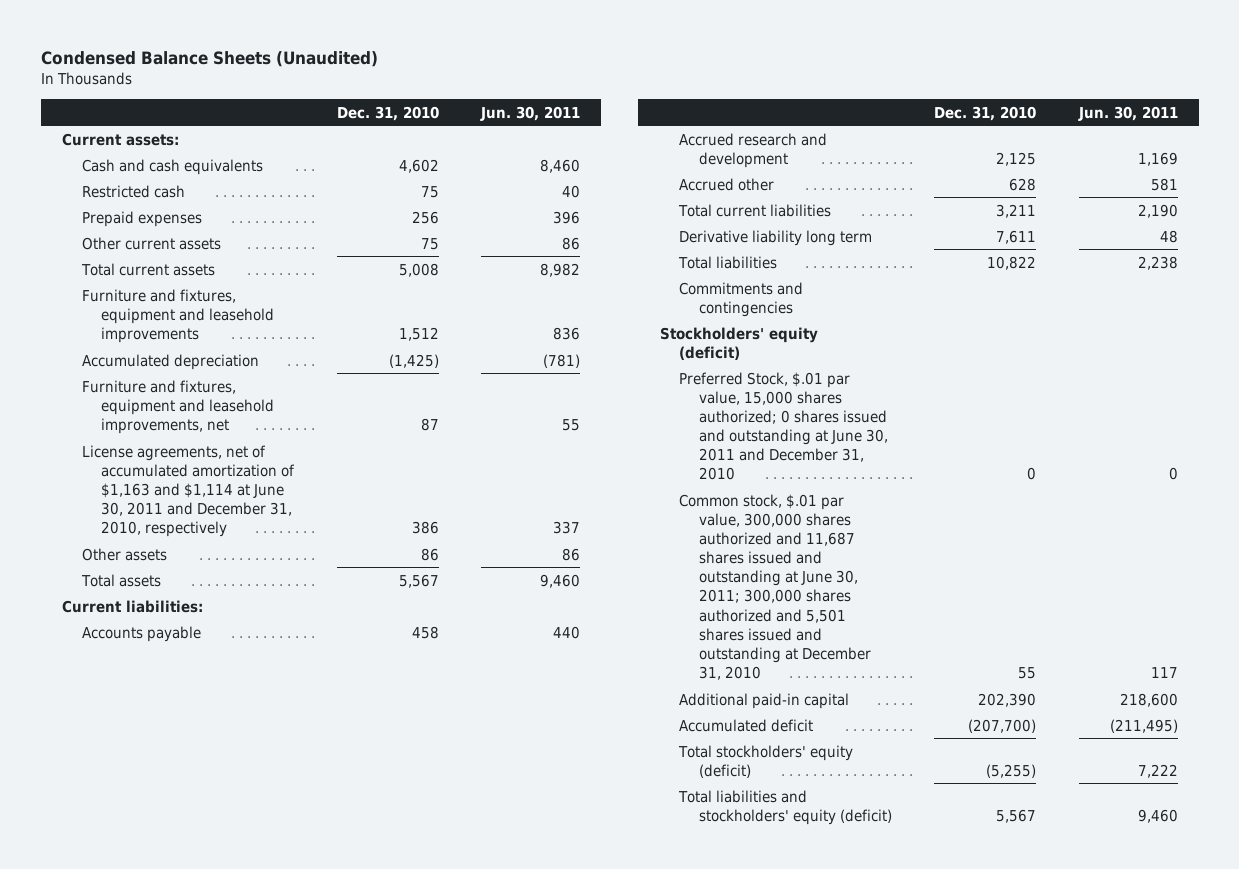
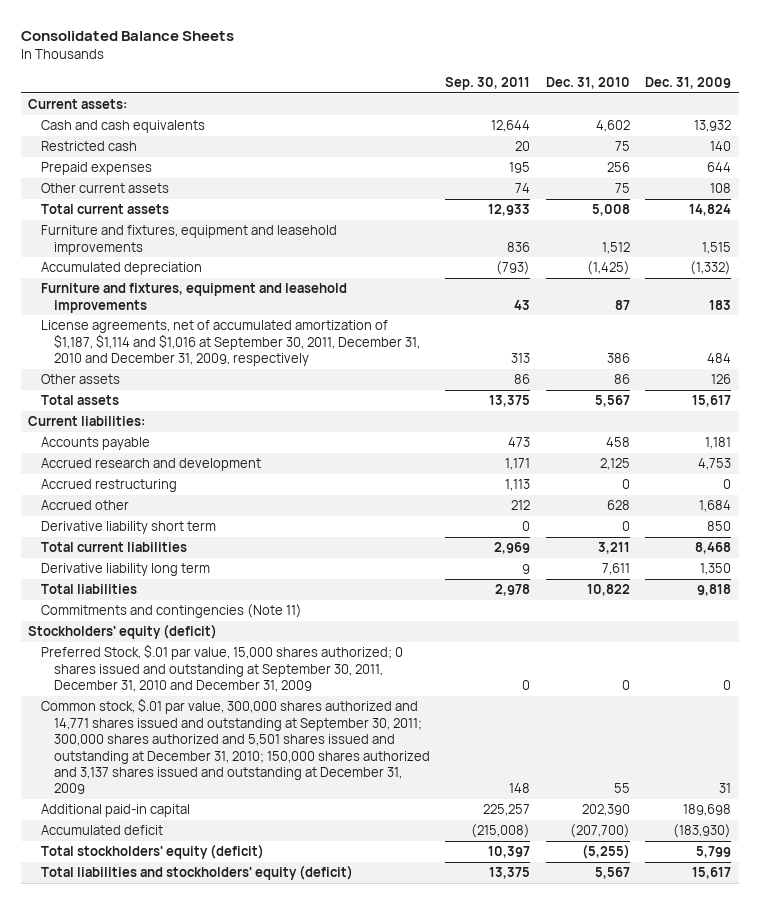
[40,50,378,67] Condensed Balance Sheets (Unaudited) -> [20,30,234,41] Consolidated Balance Sheets
[479,105,580,121] Jun. 30, 2011 -> none
none -> [445,76,531,90] Sep. 30, 2011
none -> [645,76,732,89] Dec. 31, 2009
[81,379,275,434] Furniture and fixtures, equipment and leasehold improvements, net -> [41,283,348,313] Furniture and fixtures, equipment and leasehold improvements
[81,444,296,538] License agreements, net of accumulated amortization of $1,163 and $1,114 at June 30, 2011 and December 31, 2010, respectively -> [41,320,420,367] License agreements, net of accumulated amortization of $1,187, $1,114 and $1,016 at September 30, 2011, December 31, 2010 and December 31, 2009, respectively
none -> [41,479,178,493] Accrued restructuring
none -> [41,521,217,535] Derivative liability short term
[679,281,804,317] Commitments and contingencies -> [41,604,303,619] Commitments and contingencies (Note 11)
[679,371,889,481] Preferred Stock, $.01 par value, 15,000 shares authorized; 0 shares issued and outstanding at June 30, 2011 and December 31, 2010 -> [41,644,404,693] Preferred Stock, $.01 par value, 15,000 shares authorized; 0 shares issued and outstanding at September 30, 2011, December 31, 2010 and December 31, 2009
[679,493,872,681] Common stock, $.01 par value, 300,000 shares authorized and 11,687 shares issued and outstanding at June 30, 2011; 300,000 shares authorized and 5,501 shares issued and outstanding at December 31, 2010 -> [41,698,430,795] Common stock, $.01 par value, 300,000 shares authorized and 14,771 shares issued and outstanding at September 30, 2011; 300,000 shares authorized and 5,501 shares issued and outstanding at December 31, 2010; 150,000 shares authorized and 3,137 shares issued and outstanding at December 31, 2009

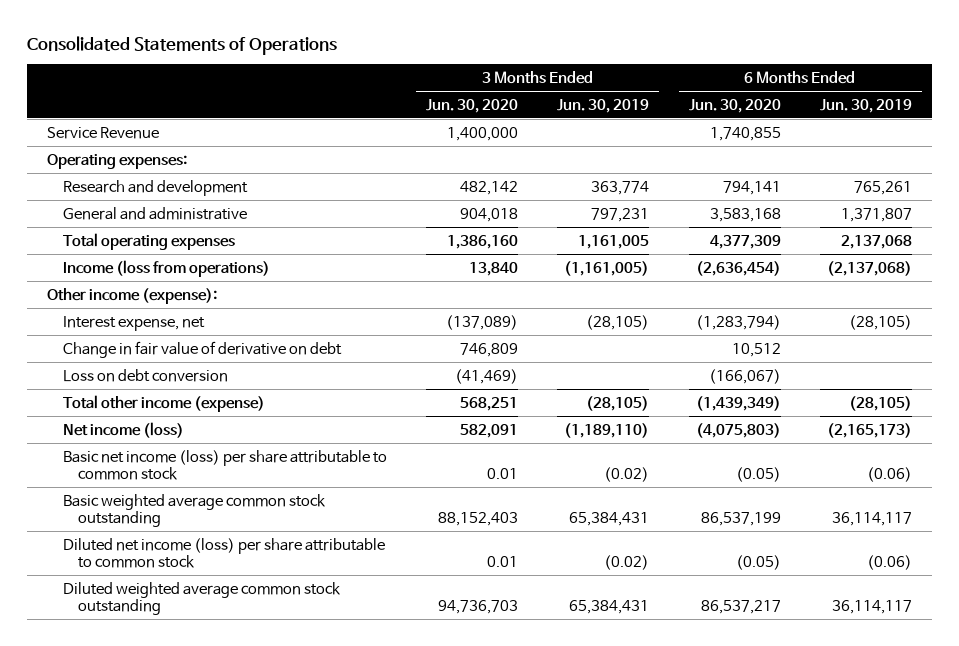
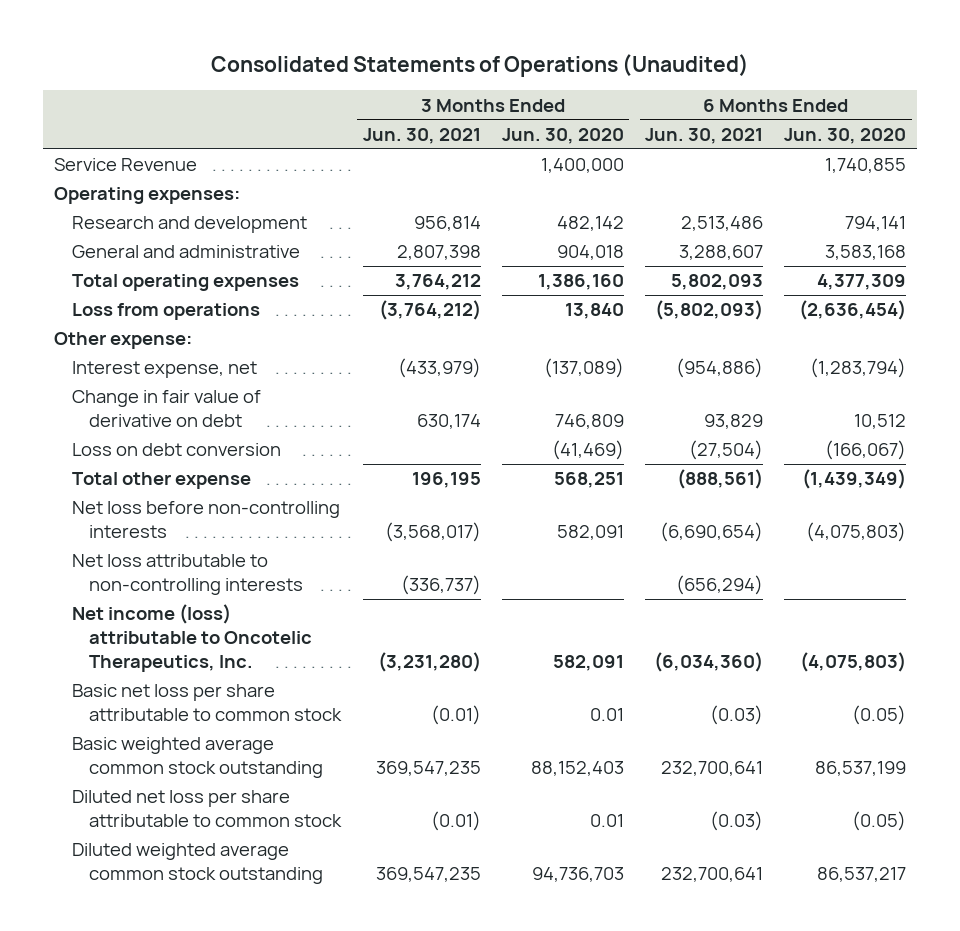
[27,35,338,55] Consolidated Statements of Operations -> [211,53,750,77] Consolidated Statements of Operations (Unaudited)
[557,98,650,113] Jun. 30, 2019 -> none
[820,98,913,113] Jun. 30, 2019 -> none
none -> [362,127,481,144] Jun. 30, 2021
none -> [645,127,764,144] Jun. 30, 2021
[62,259,270,277] Income (loss from operations) -> [71,303,260,321] Loss from operations
[47,287,218,304] Other income (expense): -> [53,332,192,350] Other expense:
[62,394,265,412] Total other income (expense) -> [71,472,251,490] Total other expense
none -> [71,501,340,539] Net loss before non-controlling interests
none -> [71,554,304,596] Net loss attributable to non-controlling interests
[62,421,184,438] Net income (loss) -> [71,604,313,672] Net income (loss) attributable to Oncotelic Therapeutics, Inc.
[62,449,387,480] Basic net income (loss) per share attributable to common stock -> [71,684,343,722] Basic net loss per share attributable to common stock
[62,537,385,568] Diluted net income (loss) per share attributable to common stock -> [71,790,343,828] Diluted net loss per share attributable to common stock

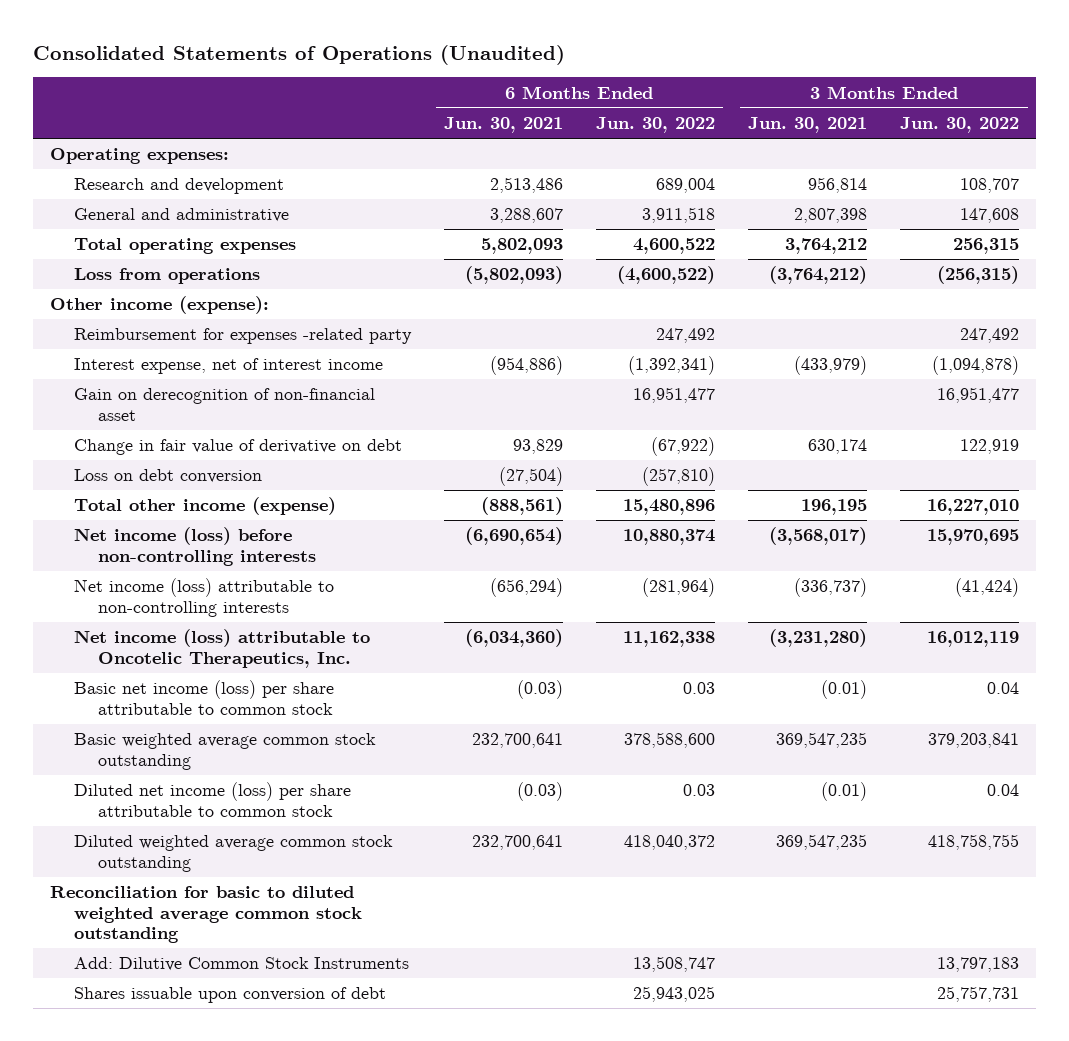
[501,127,624,144] Jun. 30, 2020 -> none
[784,127,907,144] Jun. 30, 2020 -> none
none -> [596,116,716,133] Jun. 30, 2022
none -> [900,116,1020,133] Jun. 30, 2022
[53,158,197,172] Service Revenue -> none
[53,332,192,350] Other expense: -> [49,296,269,315] Other income (expense):
none -> [73,328,412,345] Reimbursement for expenses -related party
[71,361,257,379] Interest expense, net -> [73,358,383,375] Interest expense, net of interest income
none -> [73,388,375,421] Gain on derecognition of non-financial asset
[71,472,251,490] Total other expense -> [73,497,336,516] Total other income (expense)
[71,501,340,539] Net loss before non-controlling interests -> [73,527,316,566] Net income (loss) before non-controlling interests
[71,554,304,596] Net loss attributable to non-controlling interests -> [73,578,334,617] Net income (loss) attributable to non-controlling interests
[71,684,343,722] Basic net loss per share attributable to common stock -> [73,680,334,715] Basic net income (loss) per share attributable to common stock
[71,790,343,828] Diluted net loss per share attributable to common stock -> [73,782,351,817] Diluted net income (loss) per share attributable to common stock
none -> [49,886,362,943] Reconciliation for basic to diluted weighted average common stock outstanding
none -> [73,957,409,972] Add: Dilutive Common Stock Instruments
none -> [73,987,386,1004] Shares issuable upon conversion of debt

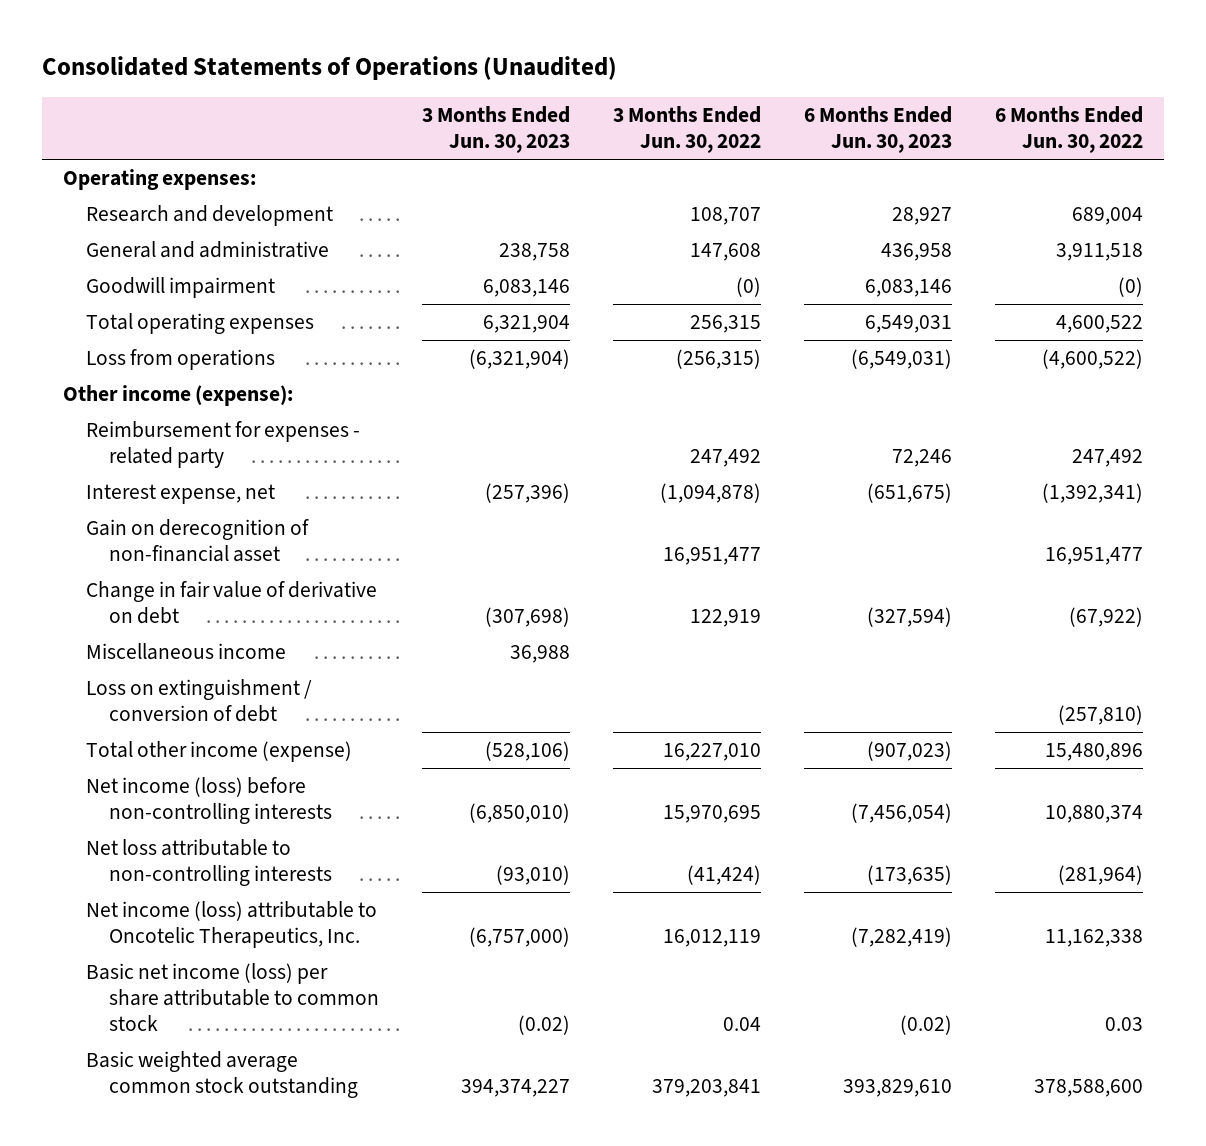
[443,116,563,133] Jun. 30, 2021 -> none
[748,116,868,133] Jun. 30, 2021 -> none
none -> [421,106,570,154] 3 Months Ended Jun. 30, 2023
none -> [803,106,952,154] 6 Months Ended Jun. 30, 2023
none -> [86,277,276,299] Goodwill impairment
[73,328,412,345] Reimbursement for expenses -related party -> [86,421,361,469] Reimbursement for expenses - related party
[73,358,383,375] Interest expense, net of interest income -> [86,484,276,505] Interest expense, net
none -> [86,643,287,661] Miscellaneous income
[73,469,262,484] Loss on debt conversion -> [86,679,313,723] Loss on extinguishment / conversion of debt
[73,578,334,617] Net income (loss) attributable to non-controlling interests -> [86,839,332,887] Net loss attributable to non-controlling interests
[73,782,351,817] Diluted net income (loss) per share attributable to common stock -> none
[73,835,393,872] Diluted weighted average common stock outstanding -> none
[49,886,362,943] Reconciliation for basic to diluted weighted average common stock outstanding -> none
[73,957,409,972] Add: Dilutive Common Stock Instruments -> none
[73,987,386,1004] Shares issuable upon conversion of debt -> none

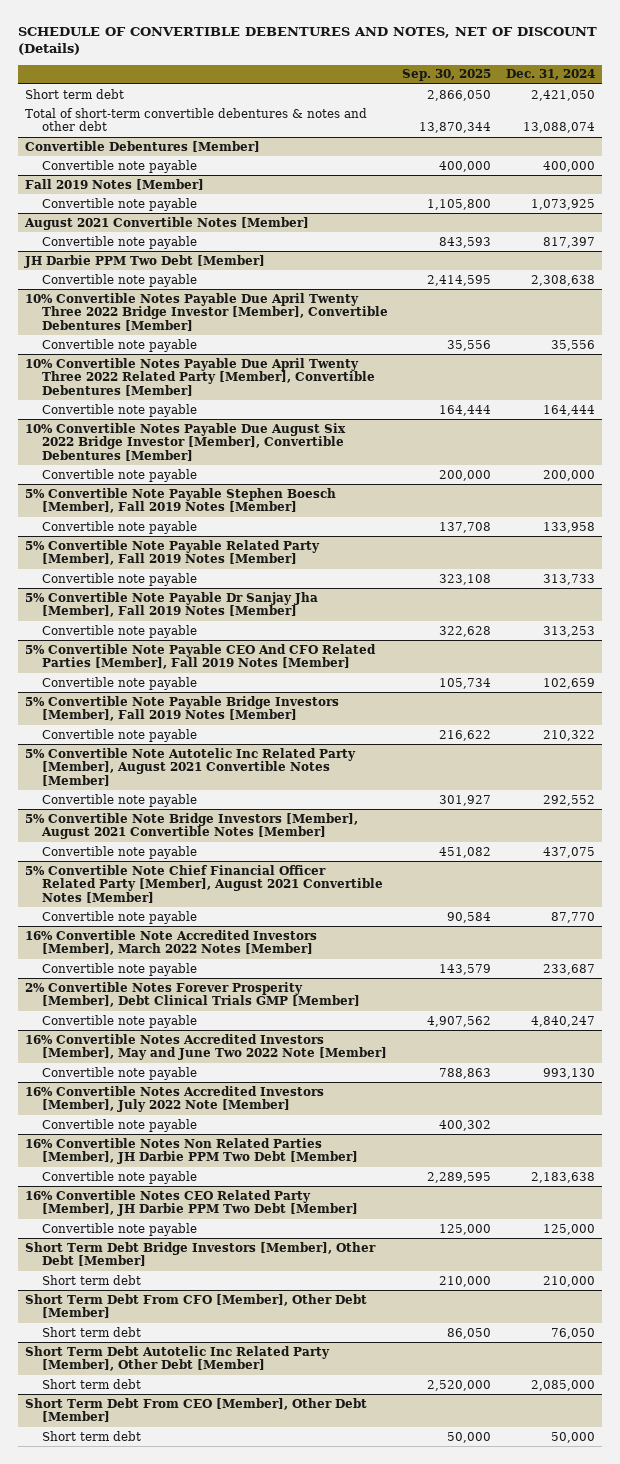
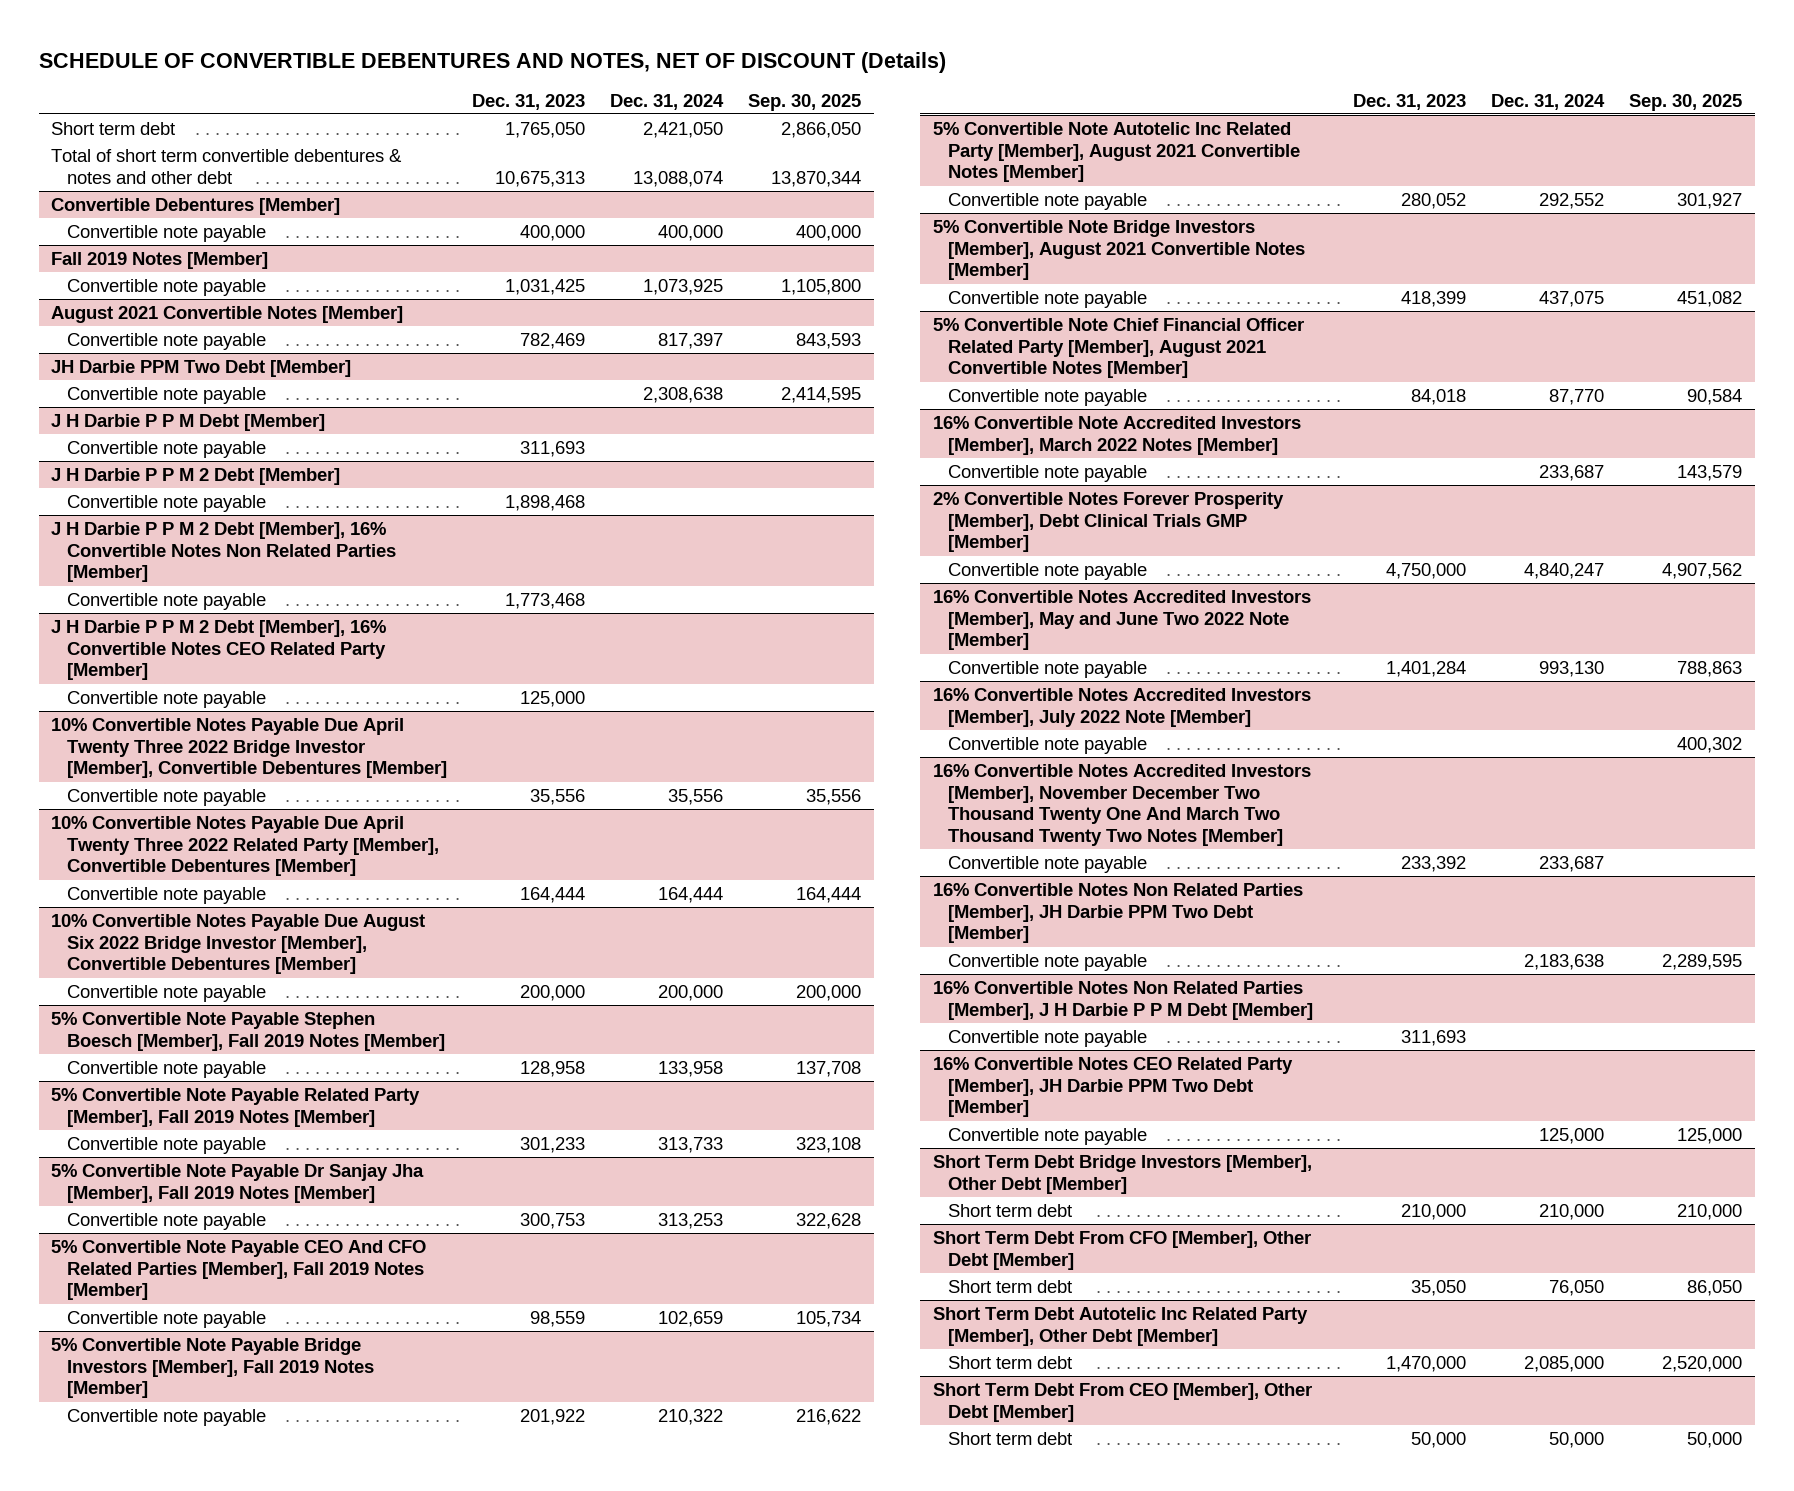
none -> [472,93,586,110] Dec. 31, 2023
[25,107,368,132] Total of short-term convertible debentures & notes and other debt -> [51,149,403,184] Total of short term convertible debentures & notes and other debt
none -> [51,414,326,432] J H Darbie P P M Debt [Member]
none -> [67,441,267,459] Convertible note payable
none -> [51,468,341,486] J H Darbie P P M 2 Debt [Member]
none -> [67,495,267,513] Convertible note payable
none -> [51,522,397,583] J H Darbie P P M 2 Debt [Member], 16% Convertible Notes Non Related Parties [Member]
none -> [67,593,267,611] Convertible note payable
none -> [51,620,387,681] J H Darbie P P M 2 Debt [Member], 16% Convertible Notes CEO Related Party [Member]
none -> [67,691,267,709] Convertible note payable
none -> [932,764,1311,847] 16% Convertible Notes Accredited Investors [Member], November December Two Thousand Twenty One And March Two Thousand Twenty Two Notes [Member]
none -> [948,856,1148,874] Convertible note payable
none -> [932,981,1314,1020] 16% Convertible Notes Non Related Parties [Member], J H Darbie P P M Debt [Member]
none -> [948,1030,1148,1048] Convertible note payable

